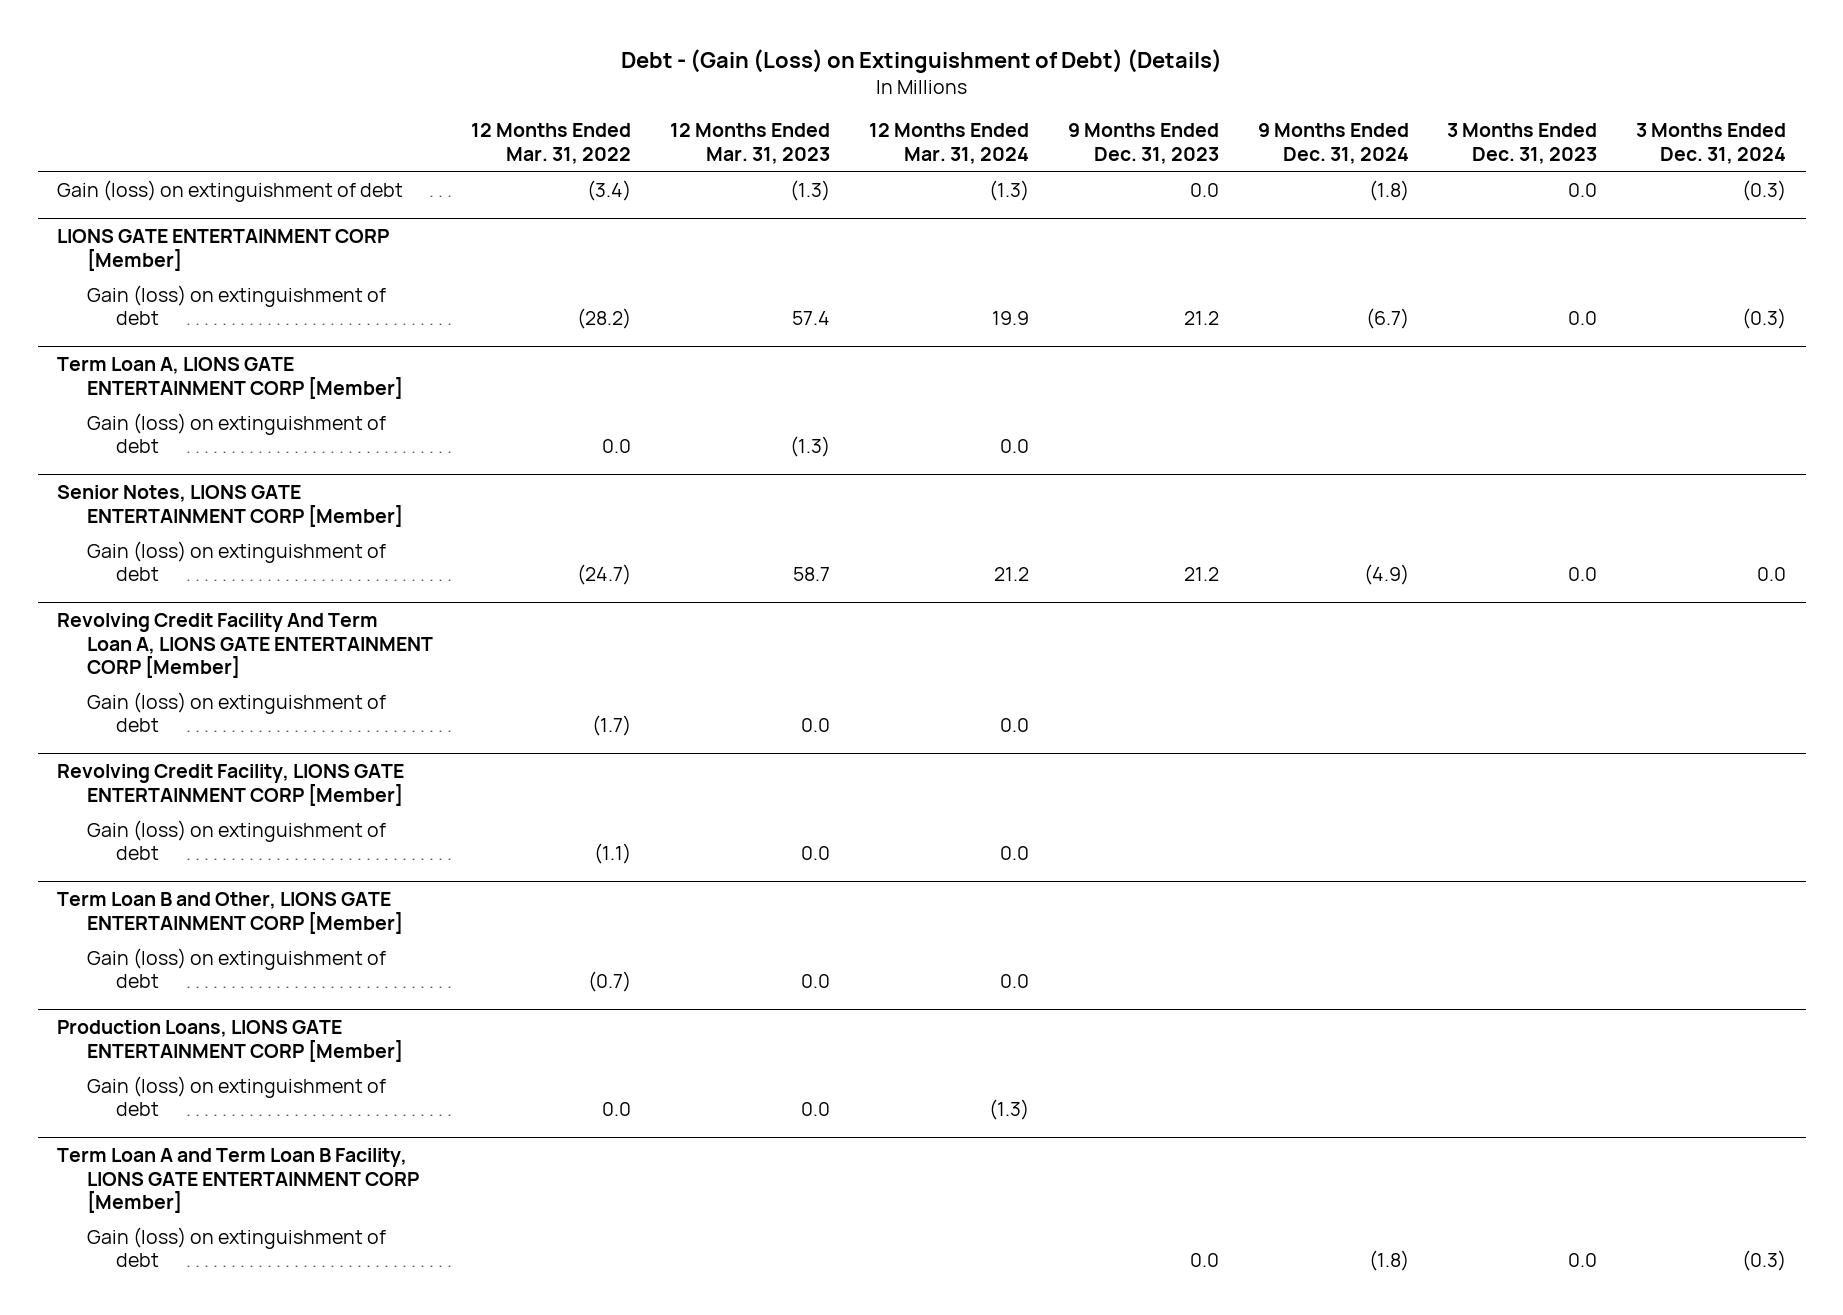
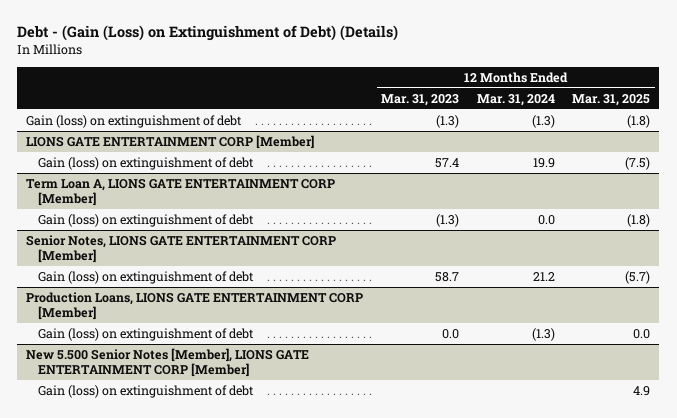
[471,123,632,164] 12 Months Ended Mar. 31, 2022 -> none
[1067,123,1219,164] 9 Months Ended Dec. 31, 2023 -> none
[1257,123,1409,164] 9 Months Ended Dec. 31, 2024 -> none
[1447,123,1598,164] 3 Months Ended Dec. 31, 2023 -> none
[1636,123,1787,164] 3 Months Ended Dec. 31, 2024 -> none
none -> [572,93,651,106] Mar. 31, 2025
[57,613,433,678] Revolving Credit Facility And Term Loan A, LIONS GATE ENTERTAINMENT CORP [Member] -> none
[86,691,386,732] Gain (loss) on extinguishment of debt -> none
[57,764,405,806] Revolving Credit Facility, LIONS GATE ENTERTAINMENT CORP [Member] -> none
[86,819,386,860] Gain (loss) on extinguishment of debt -> none
[57,892,403,934] Term Loan B and Other, LIONS GATE ENTERTAINMENT CORP [Member] -> none
[86,947,386,988] Gain (loss) on extinguishment of debt -> none
[57,1148,419,1213] Term Loan A and Term Loan B Facility, LIONS GATE ENTERTAINMENT CORP [Member] -> none
none -> [26,348,310,378] New 5.500 Senior Notes [Member], LIONS GATE ENTERTAINMENT CORP [Member]

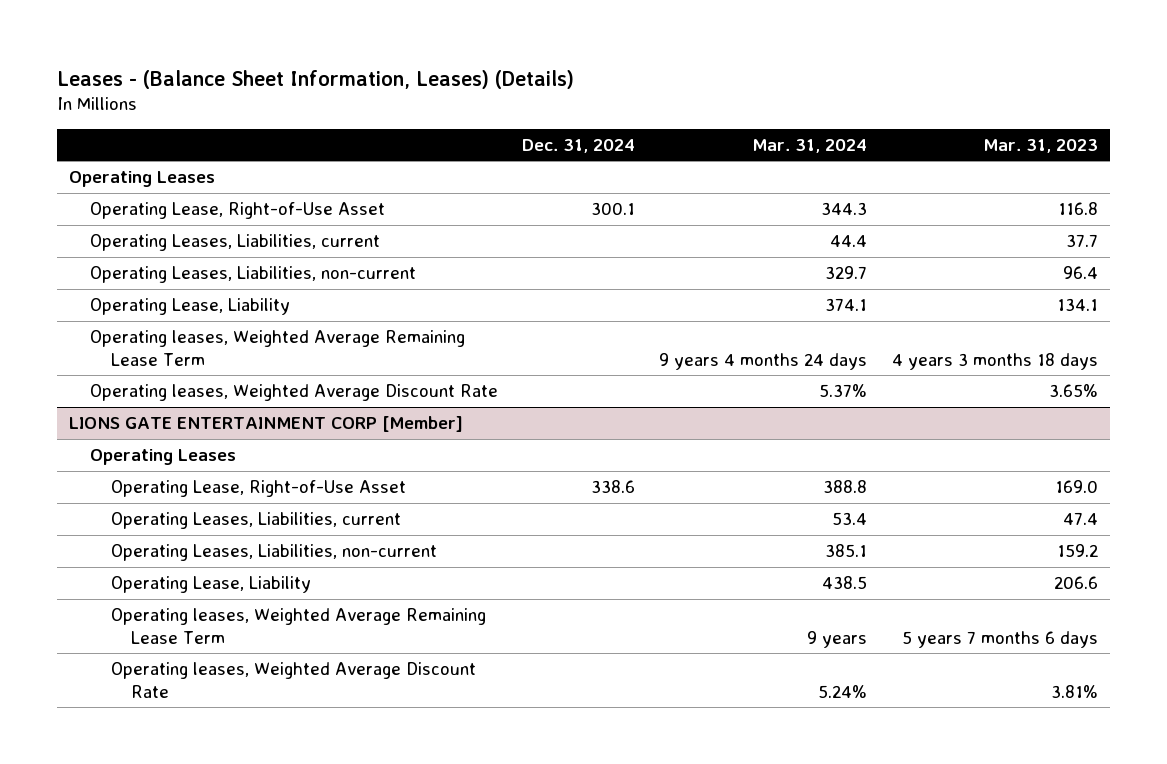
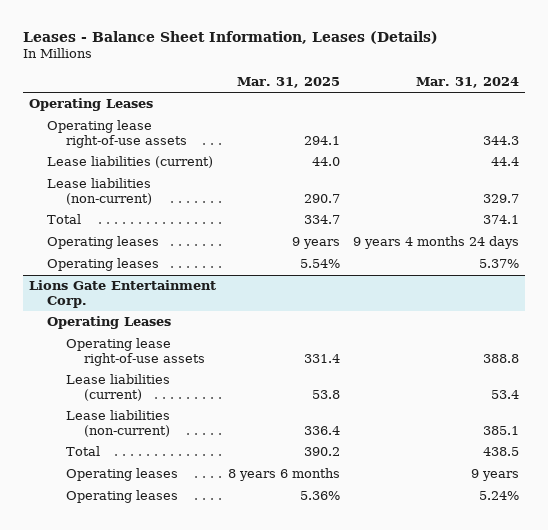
[57,69,575,89] Leases - (Balance Sheet Information, Leases) (Details) -> [22,30,438,44] Leases - Balance Sheet Information, Leases (Details)
[522,138,636,153] Dec. 31, 2024 -> none
[982,138,1098,153] Mar. 31, 2023 -> none
none -> [237,77,341,89] Mar. 31, 2025
[89,202,385,220] Operating Lease, Right-of-Use Asset -> [47,120,187,149] Operating lease right-of-use assets
[89,234,380,252] Operating Leases, Liabilities, current -> [47,156,214,169] Lease liabilities (current)
[89,266,416,284] Operating Leases, Liabilities, non-current -> [47,178,152,206] Lease liabilities (non-current)
[89,298,290,316] Operating Lease, Liability -> [47,214,82,225] Total
[89,330,465,366] Operating leases, Weighted Average Remaining Lease Term -> [47,236,160,250] Operating leases
[89,384,498,402] Operating leases, Weighted Average Discount Rate -> [47,258,160,272] Operating leases
[69,416,464,433] LIONS GATE ENTERTAINMENT CORP [Member] -> [28,280,216,309] Lions Gate Entertainment Corp.
[110,480,406,498] Operating Lease, Right-of-Use Asset -> [65,338,206,367] Operating lease right-of-use assets
[110,512,401,530] Operating Leases, Liabilities, current -> [65,374,170,402] Lease liabilities (current)
[110,544,437,562] Operating Leases, Liabilities, non-current -> [65,410,171,438] Lease liabilities (non-current)
[110,576,311,594] Operating Lease, Liability -> [65,446,100,457] Total
[110,608,486,644] Operating leases, Weighted Average Remaining Lease Term -> [65,468,178,482] Operating leases
[110,662,476,698] Operating leases, Weighted Average Discount Rate -> [65,490,178,504] Operating leases

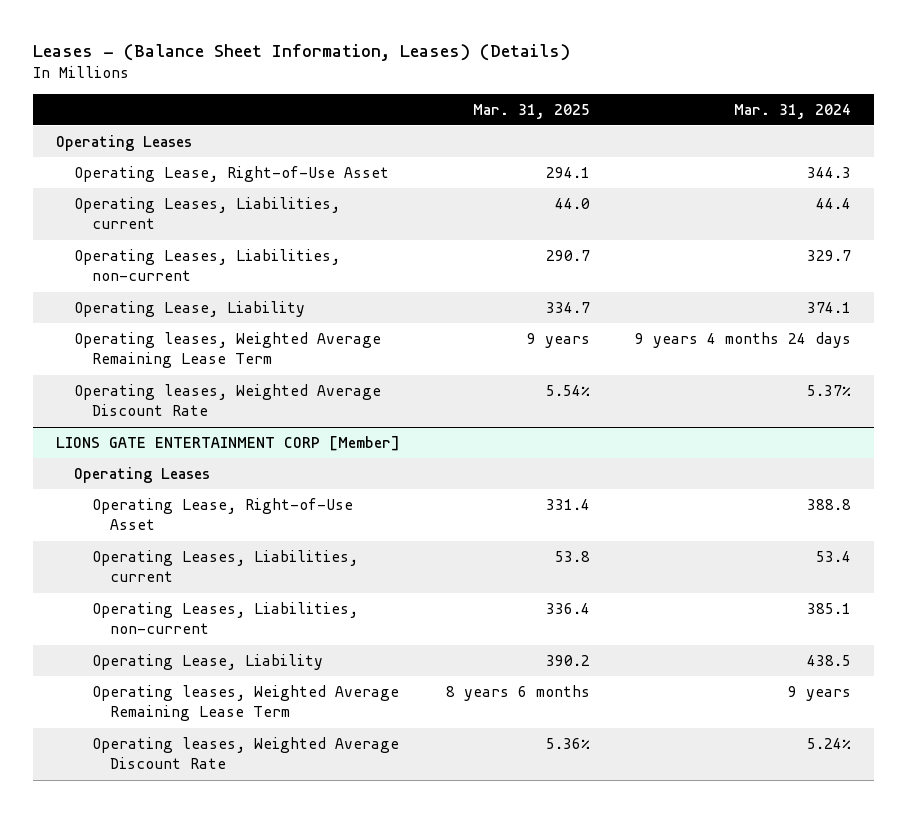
[22,30,438,44] Leases - Balance Sheet Information, Leases (Details) -> [33,44,571,62] Leases - (Balance Sheet Information, Leases) (Details)
[47,120,187,149] Operating lease right-of-use assets -> [74,166,390,183] Operating Lease, Right-of-Use Asset
[47,156,214,169] Lease liabilities (current) -> [74,197,341,230] Operating Leases, Liabilities, current
[47,178,152,206] Lease liabilities (non-current) -> [74,249,341,282] Operating Leases, Liabilities, non-current
[47,214,82,225] Total -> [74,301,306,318] Operating Lease, Liability
[47,236,160,250] Operating leases -> [74,332,382,369] Operating leases, Weighted Average Remaining Lease Term
[47,258,160,272] Operating leases -> [74,384,382,417] Operating leases, Weighted Average Discount Rate
[28,280,216,309] Lions Gate Entertainment Corp. -> [56,436,401,452] LIONS GATE ENTERTAINMENT CORP [Member]
[65,338,206,367] Operating lease right-of-use assets -> [92,498,354,531] Operating Lease, Right-of-Use Asset
[65,374,170,402] Lease liabilities (current) -> [92,550,359,583] Operating Leases, Liabilities, current
[65,410,171,438] Lease liabilities (non-current) -> [92,602,359,635] Operating Leases, Liabilities, non-current
[65,446,100,457] Total -> [92,654,324,671] Operating Lease, Liability
[65,468,178,482] Operating leases -> [92,685,400,722] Operating leases, Weighted Average Remaining Lease Term
[65,490,178,504] Operating leases -> [92,737,400,770] Operating leases, Weighted Average Discount Rate

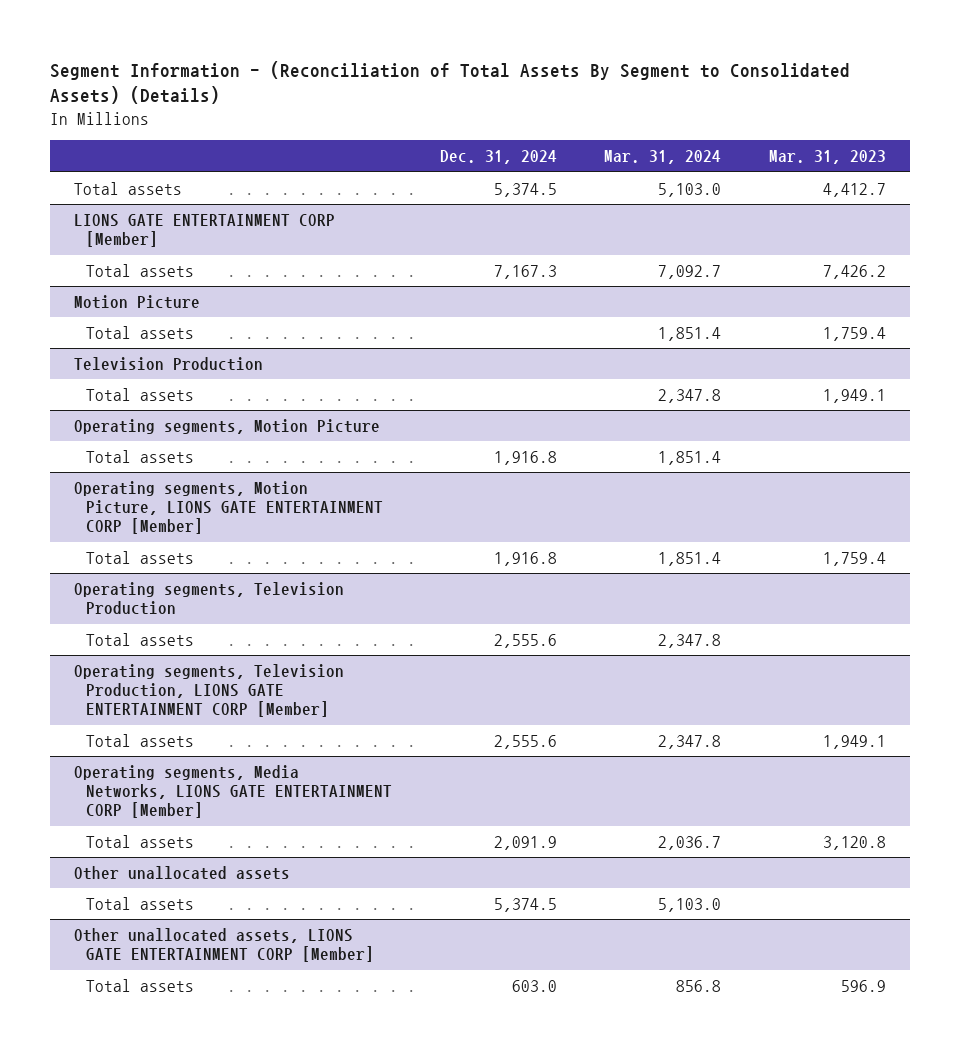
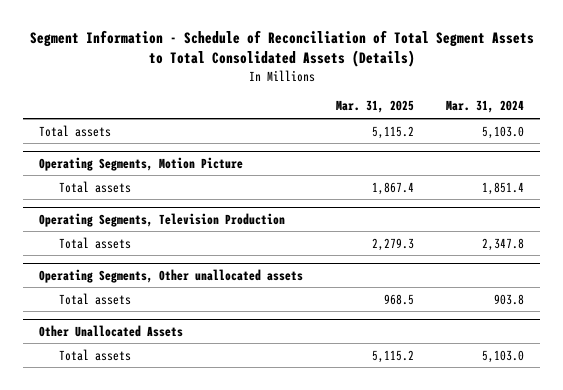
[50,60,851,105] Segment Information - (Reconciliation of Total Assets By Segment to Consolidated Assets) (Details) -> [29,30,534,68] Segment Information - Schedule of Reconciliation of Total Segment Assets to Total Consolidated Assets (Details)
[439,150,557,165] Dec. 31, 2024 -> none
[769,150,887,165] Mar. 31, 2023 -> none
none -> [335,100,414,114] Mar. 31, 2025
[73,214,335,248] LIONS GATE ENTERTAINMENT CORP [Member] -> none
[85,264,194,278] Total assets -> none
[73,295,200,310] Motion Picture -> none
[85,326,194,340] Total assets -> none
[73,357,263,372] Television Production -> none
[85,388,194,402] Total assets -> none
[85,450,194,464] Total assets -> none
[73,481,383,535] Operating segments, Motion Picture, LIONS GATE ENTERTAINMENT CORP [Member] -> none
[73,419,380,435] Operating segments, Motion Picture -> [39,156,244,171] Operating Segments, Motion Picture
[85,633,194,647] Total assets -> none
[73,664,344,718] Operating segments, Television Production, LIONS GATE ENTERTAINMENT CORP [Member] -> none
[73,582,344,616] Operating segments, Television Production -> [39,212,286,227] Operating Segments, Television Production
[73,765,392,819] Operating segments, Media Networks, LIONS GATE ENTERTAINMENT CORP [Member] -> none
none -> [39,268,304,283] Operating Segments, Other unallocated assets
[658,836,722,851] 2,036.7 -> [493,293,524,305] 903.8
[73,866,290,881] Other unallocated assets -> [39,324,184,337] Other Unallocated Assets
[73,928,374,963] Other unallocated assets, LIONS GATE ENTERTAINMENT CORP [Member] -> none
[85,979,194,993] Total assets -> none

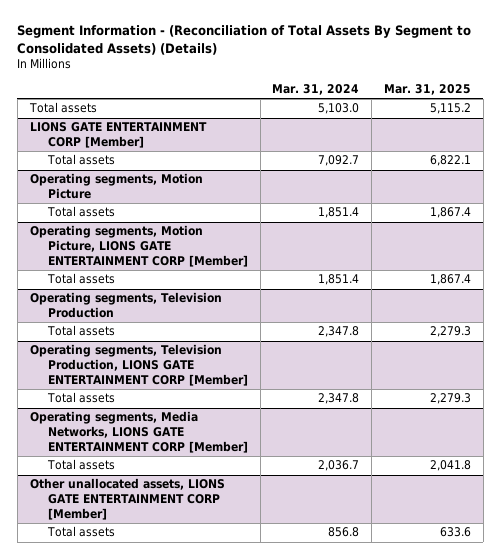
[29,30,534,68] Segment Information - Schedule of Reconciliation of Total Segment Assets to Total Consolidated Assets (Details) -> [17,25,472,55] Segment Information - (Reconciliation of Total Assets By Segment to Consolidated Assets) (Details)
none -> [29,122,207,149] LIONS GATE ENTERTAINMENT CORP [Member]
none -> [46,154,115,166] Total assets
[39,156,244,171] Operating Segments, Motion Picture -> [29,173,203,200] Operating segments, Motion Picture
none -> [29,225,248,267] Operating segments, Motion Picture, LIONS GATE ENTERTAINMENT CORP [Member]
none -> [46,273,115,285] Total assets
[39,212,286,227] Operating Segments, Television Production -> [29,292,222,319] Operating segments, Television Production
[39,268,304,283] Operating Segments, Other unallocated assets -> none
[39,324,184,337] Other Unallocated Assets -> none
none -> [29,344,248,386] Operating segments, Television Production, LIONS GATE ENTERTAINMENT CORP [Member]
[383,293,414,305] 968.5 -> [429,393,471,405] 2,279.3
[493,293,524,305] 903.8 -> [318,393,360,405] 2,347.8
none -> [29,411,248,453] Operating segments, Media Networks, LIONS GATE ENTERTAINMENT CORP [Member]
[371,349,414,363] 5,115.2 -> [429,460,471,472] 2,041.8
[481,349,524,363] 5,103.0 -> [318,460,360,472] 2,036.7
none -> [29,478,225,520] Other unallocated assets, LIONS GATE ENTERTAINMENT CORP [Member]
none -> [46,526,115,538] Total assets

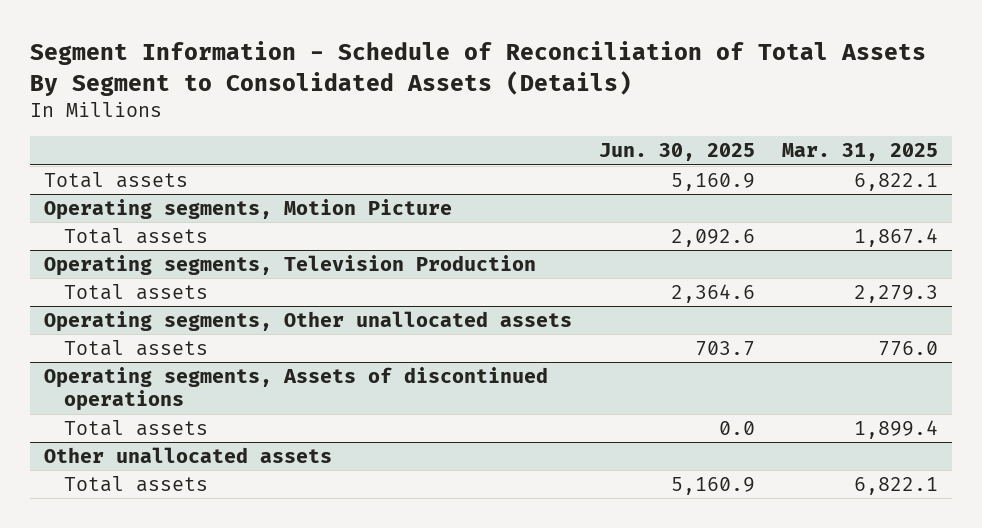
[17,25,472,55] Segment Information - (Reconciliation of Total Assets By Segment to Consolidated Assets) (Details) -> [30,41,927,96] Segment Information - Schedule of Reconciliation of Total Assets By Segment to Consolidated Assets (Details)
[272,84,360,96] Mar. 31, 2024 -> none
none -> [598,143,755,162] Jun. 30, 2025
[28,102,97,114] Total assets -> none
[29,122,207,149] LIONS GATE ENTERTAINMENT CORP [Member] -> none
[29,225,248,267] Operating segments, Motion Picture, LIONS GATE ENTERTAINMENT CORP [Member] -> none
[46,273,115,285] Total assets -> none
[29,344,248,386] Operating segments, Television Production, LIONS GATE ENTERTAINMENT CORP [Member] -> none
[29,411,248,453] Operating segments, Media Networks, LIONS GATE ENTERTAINMENT CORP [Member] -> none
[29,478,225,520] Other unallocated assets, LIONS GATE ENTERTAINMENT CORP [Member] -> none
none -> [43,310,572,332] Operating segments, Other unallocated assets
[429,393,471,405] 2,279.3 -> [877,340,938,356] 776.0
none -> [43,366,548,412] Operating segments, Assets of discontinued operations
[429,460,471,472] 2,041.8 -> [853,419,938,439] 1,899.4
none -> [43,446,332,463] Other unallocated assets
[439,527,471,538] 633.6 -> [853,476,938,495] 6,822.1

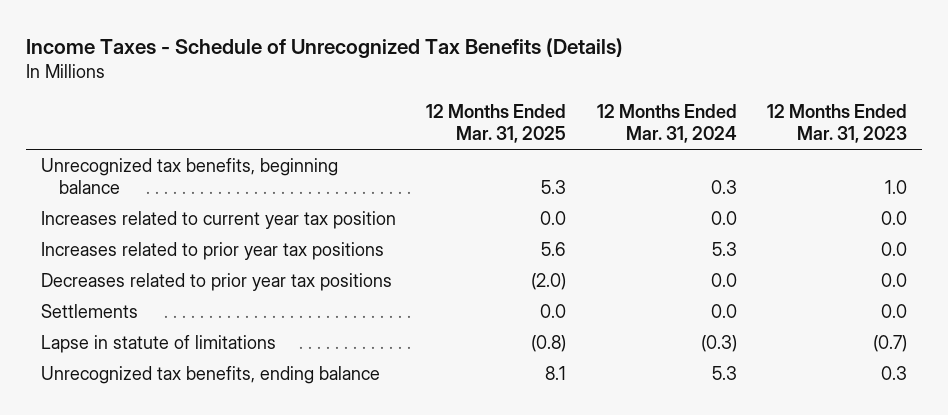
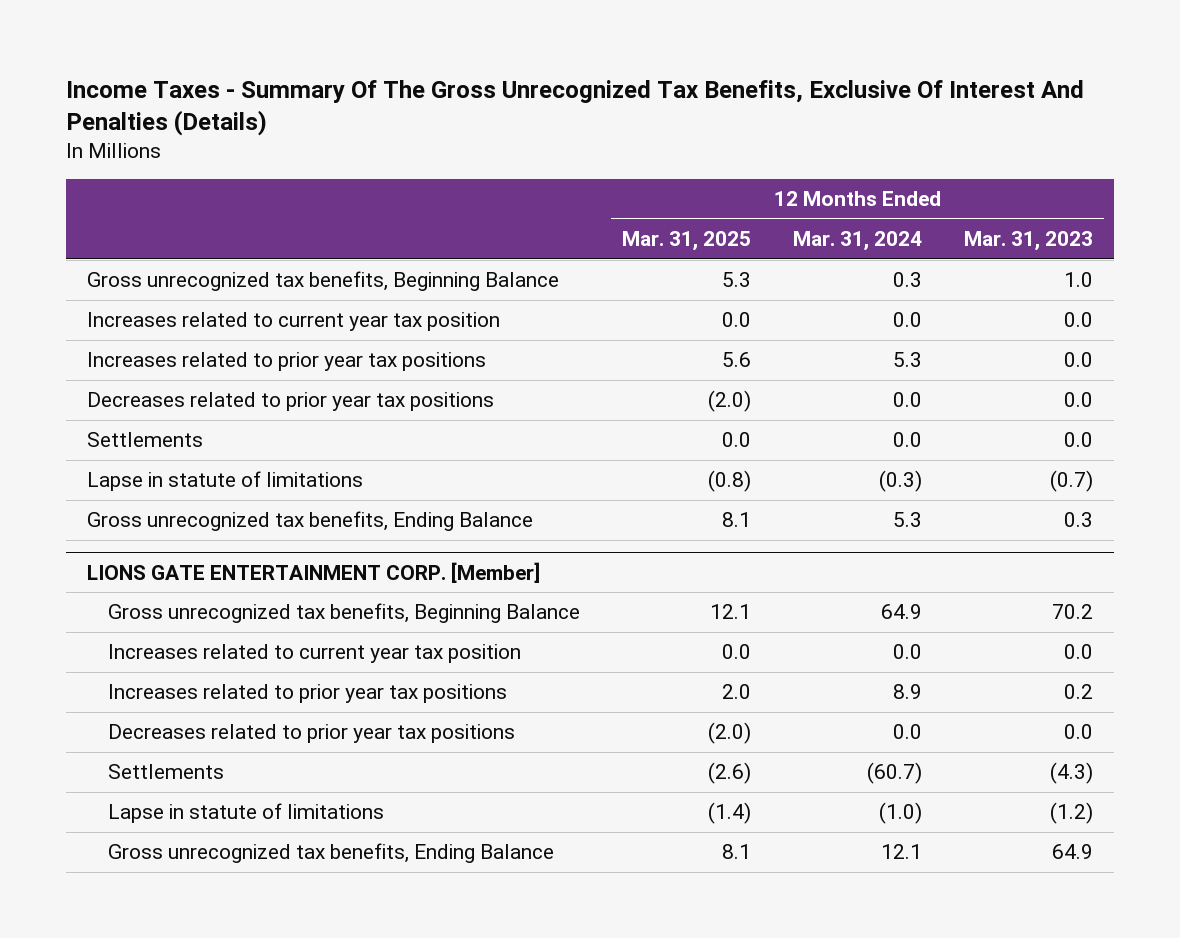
[26,37,624,58] Income Taxes - Schedule of Unrecognized Tax Benefits (Details) -> [65,79,1084,137] Income Taxes - Summary Of The Gross Unrecognized Tax Benefits, Exclusive Of Interest And Penalties (Details)
[41,158,339,195] Unrecognized tax benefits, beginning balance -> [86,271,559,292] Gross unrecognized tax benefits, Beginning Balance
[41,366,381,385] Unrecognized tax benefits, ending balance -> [86,511,533,532] Gross unrecognized tax benefits, Ending Balance
none -> [86,561,540,583] LIONS GATE ENTERTAINMENT CORP. [Member]
none -> [107,603,580,624] Gross unrecognized tax benefits, Beginning Balance
none -> [107,644,521,664] Increases related to current year tax position
none -> [107,684,507,704] Increases related to prior year tax positions
none -> [107,724,515,744] Decreases related to prior year tax positions
none -> [107,764,224,780] Settlements
none -> [107,803,384,824] Lapse in statute of limitations
none -> [107,843,554,864] Gross unrecognized tax benefits, Ending Balance

